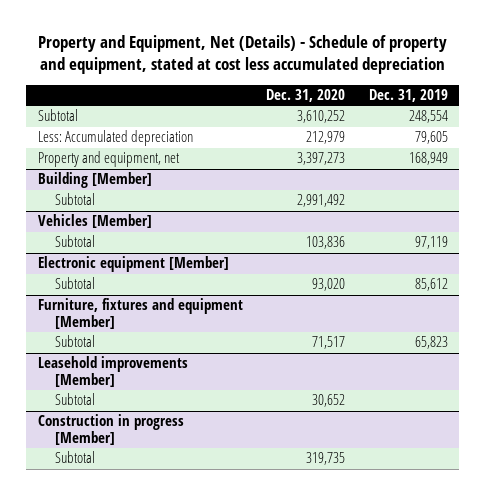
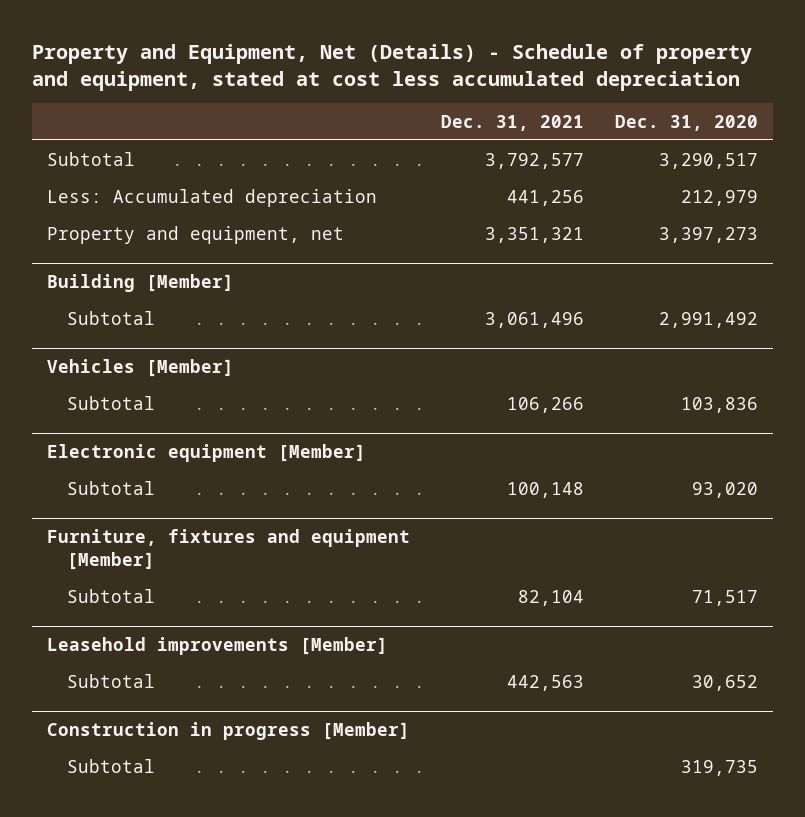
[368,89,448,103] Dec. 31, 2019 -> none
none -> [440,114,584,131] Dec. 31, 2021
[297,110,346,124] 3,610,252 -> [658,152,758,169] 3,290,517

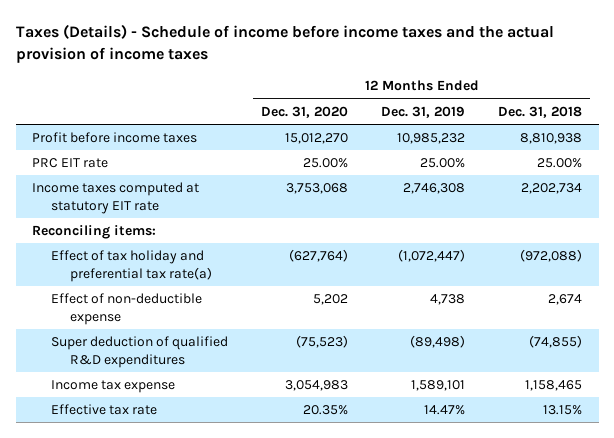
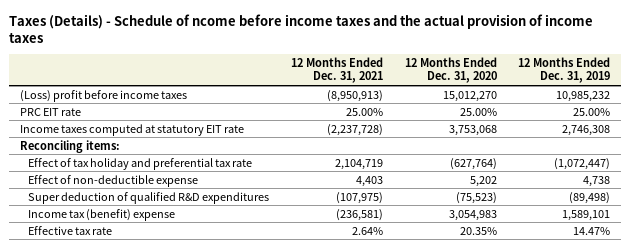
[15,24,554,64] Taxes (Details) - Schedule of income before income taxes and the actual provision of income taxes -> [8,14,593,44] Taxes (Details) - Schedule of ncome before income taxes and the actual provision of income taxes
[498,105,583,118] Dec. 31, 2018 -> none
none -> [291,57,384,84] 12 Months Ended Dec. 31, 2021
[32,132,198,144] Profit before income taxes -> [19,89,187,102] (Loss) profit before income taxes
[51,250,212,282] Effect of tax holiday and preferential tax rate(a) -> [28,157,253,170] Effect of tax holiday and preferential tax rate
[51,380,176,394] Income tax expense -> [28,208,176,221] Income tax (benefit) expense

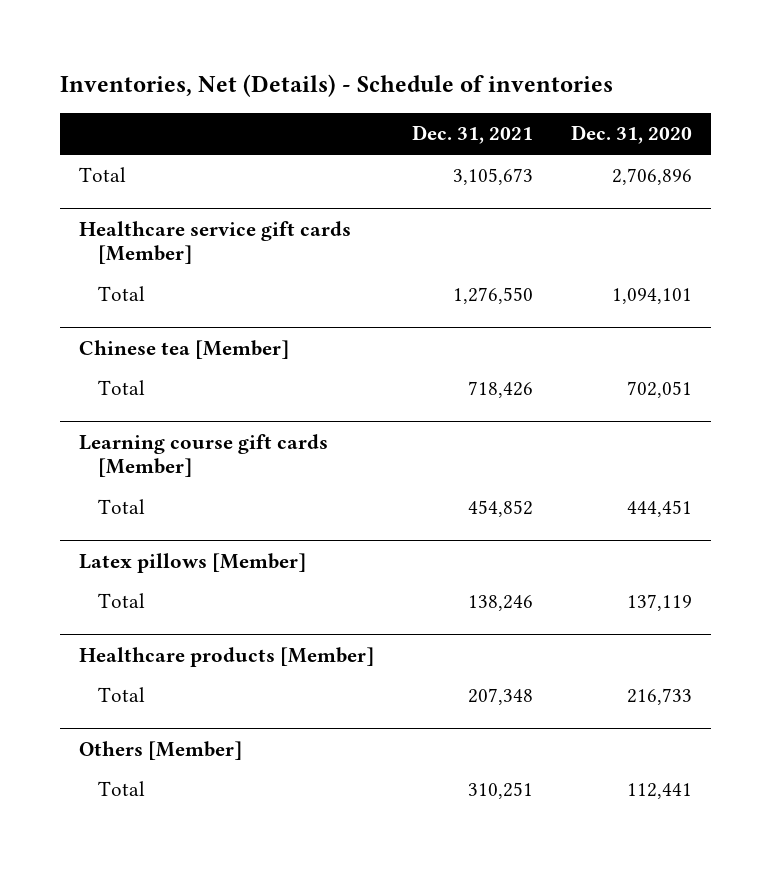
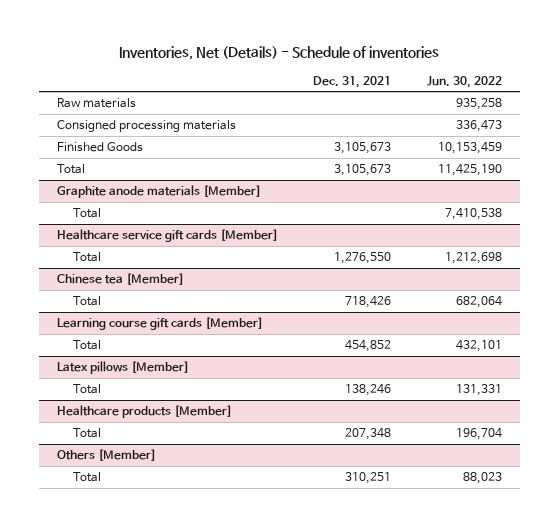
[571,125,693,145] Dec. 31, 2020 -> none
none -> [427,75,503,88] Jun. 30, 2022
none -> [56,98,136,109] Raw materials
none -> [56,120,236,133] Consigned processing materials
none -> [56,142,143,153] Finished Goods
none -> [56,185,261,199] Graphite anode materials [Member]
none -> [73,208,102,219] Total

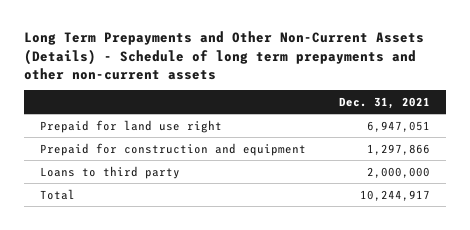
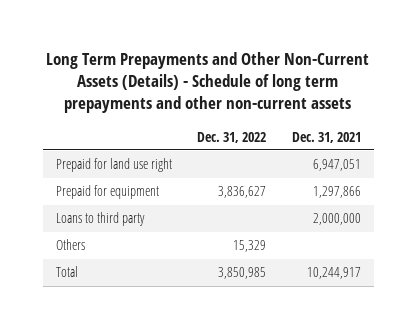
none -> [197,131,267,143] Dec. 31, 2022
[40,142,307,156] Prepaid for construction and equipment -> [55,185,159,200] Prepaid for equipment
none -> [55,239,85,251] Others

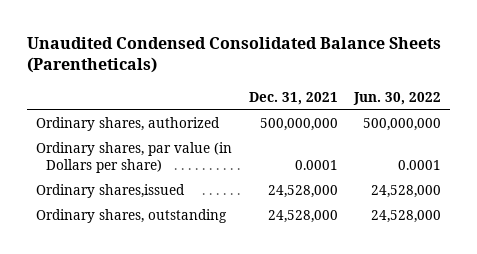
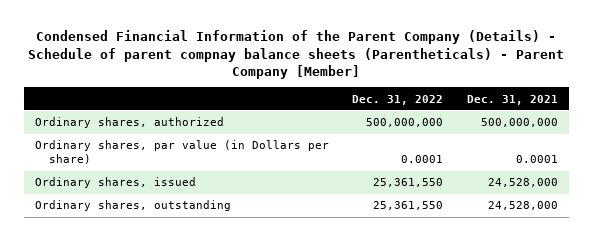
[27,36,442,74] Unaudited Condensed Consolidated Balance Sheets (Parentheticals) -> [28,30,565,80] Condensed Financial Information of the Parent Company (Details) - Schedule of parent compnay balance sheets (Parentheticals) - Parent Company [Member]
[353,91,442,105] Jun. 30, 2022 -> none
none -> [352,94,444,105] Dec. 31, 2022
[35,183,185,198] Ordinary shares,issued -> [35,177,197,189] Ordinary shares, issued

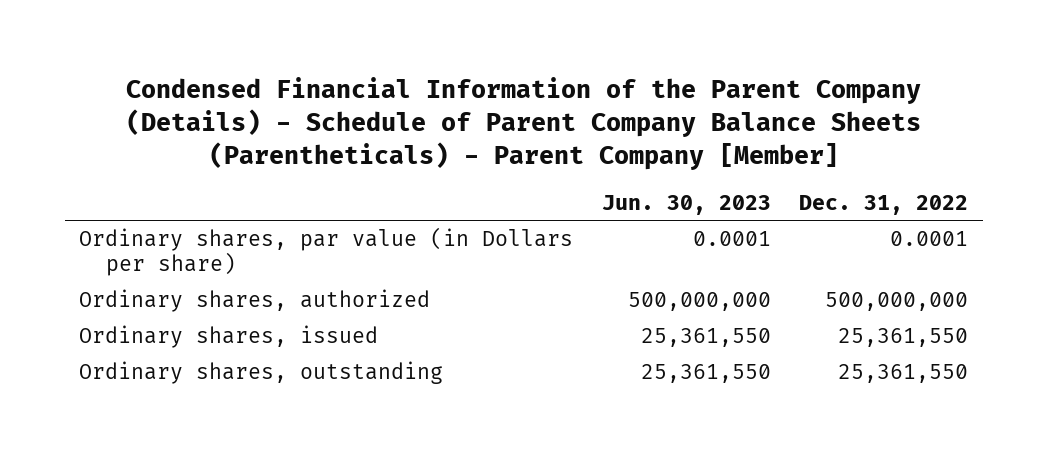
[28,30,565,80] Condensed Financial Information of the Parent Company (Details) - Schedule of parent compnay balance sheets (Parentheticals) - Parent Company [Member] -> [125,76,921,170] Condensed Financial Information of the Parent Company (Details) - Schedule of Parent Company Balance Sheets (Parentheticals) - Parent Company [Member]
[466,94,558,105] Dec. 31, 2021 -> none
none -> [601,195,771,216] Jun. 30, 2023
[35,117,225,129] Ordinary shares, authorized -> [79,289,431,313] Ordinary shares, authorized

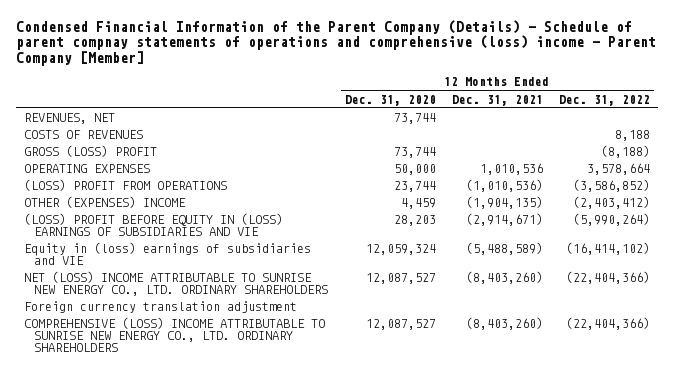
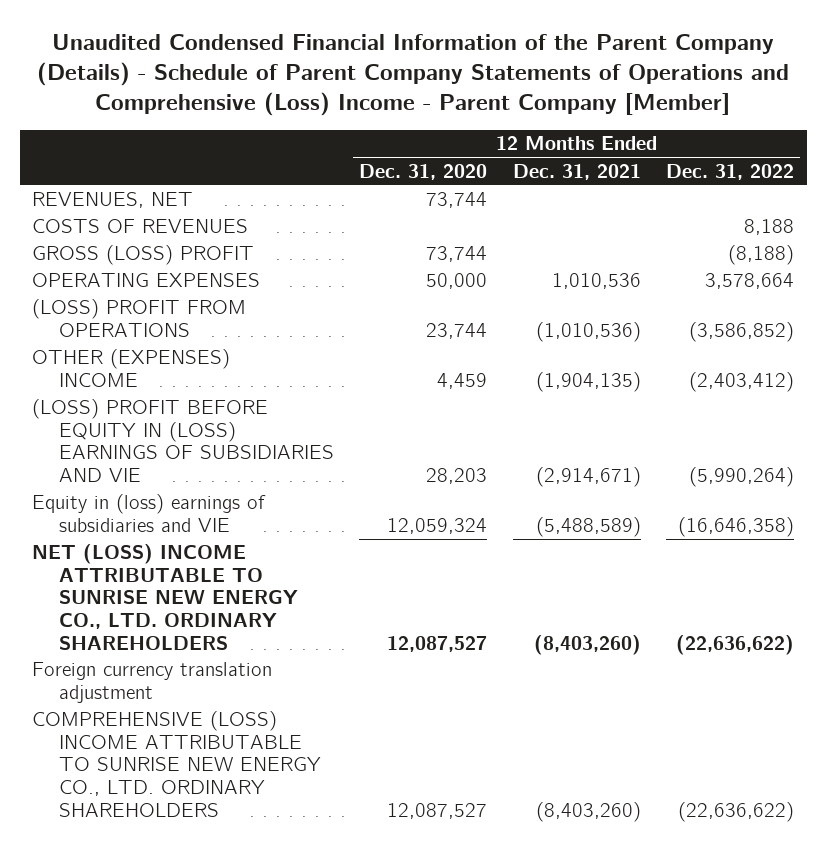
[16,19,657,66] Condensed Financial Information of the Parent Company (Details) - Schedule of parent compnay statements of operations and comprehensive (loss) income - Parent Company [Member] -> [37,33,790,117] Unaudited Condensed Financial Information of the Parent Company (Details) - Schedule of Parent Company Statements of Operations and Comprehensive (Loss) Income - Parent Company [Member]
[565,242,650,256] (16,414,102) -> [677,516,794,537] (16,646,358)
[565,271,650,285] (22,404,366) -> [675,634,794,655] (22,636,622)
[565,317,650,331] (22,404,366) -> [677,801,794,822] (22,636,622)

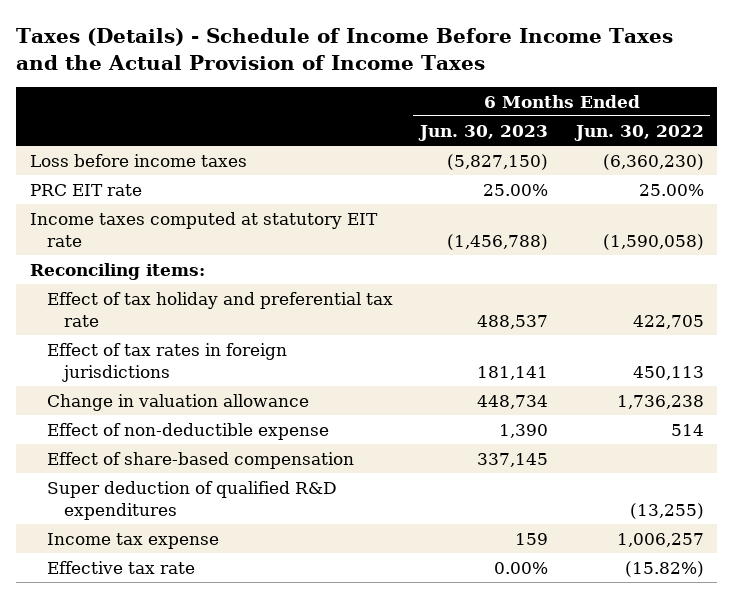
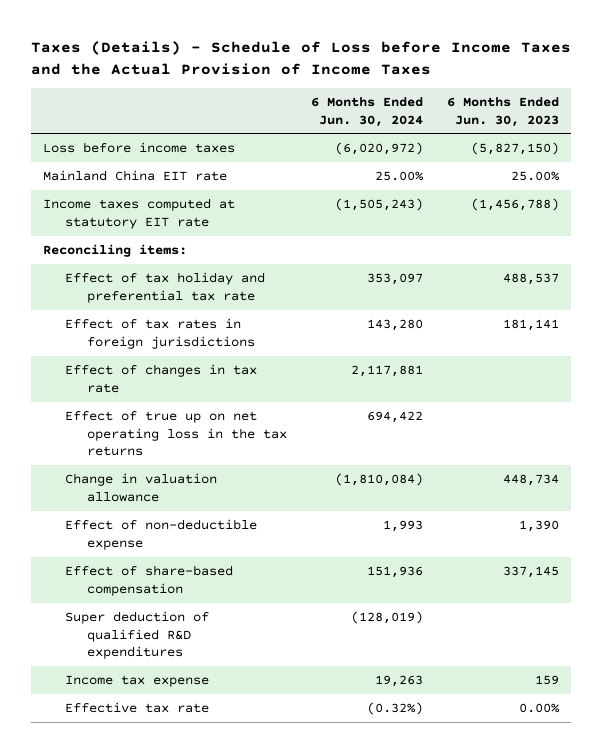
[16,27,674,70] Taxes (Details) - Schedule of Income Before Income Taxes and the Actual Provision of Income Taxes -> [30,41,571,75] Taxes (Details) - Schedule of Loss before Income Taxes and the Actual Provision of Income Taxes
[573,124,704,141] Jun. 30, 2022 -> none
none -> [311,96,424,127] 6 Months Ended Jun. 30, 2024
[29,183,142,196] PRC EIT rate -> [42,170,227,182] Mainland China EIT rate
none -> [65,364,258,393] Effect of changes in tax rate
none -> [65,411,288,457] Effect of true up on net operating loss in the tax returns

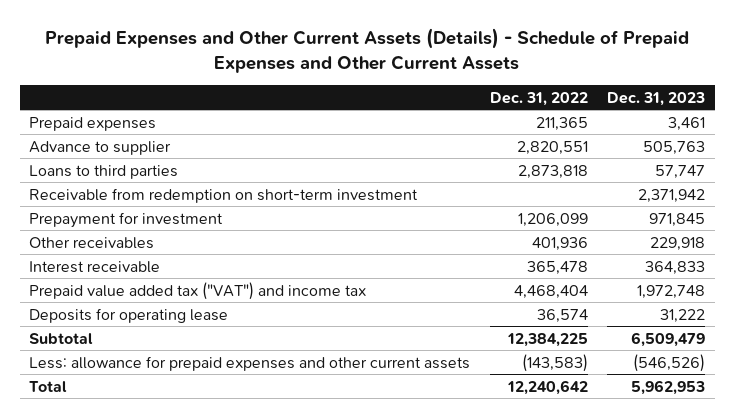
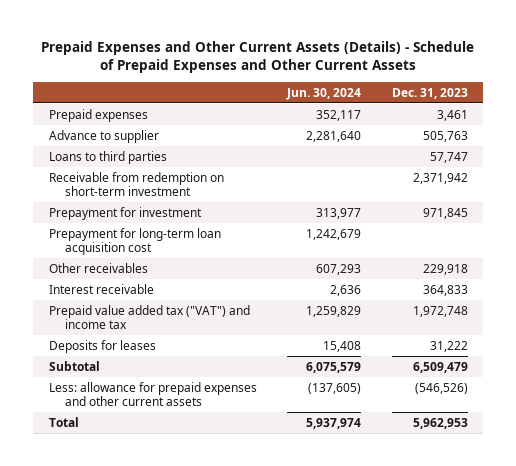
[489,91,588,106] Dec. 31, 2022 -> none
none -> [286,87,362,100] Jun. 30, 2024
none -> [48,227,221,255] Prepayment for long-term loan acquisition cost
[29,307,229,323] Deposits for operating lease -> [48,339,156,353] Deposits for leases

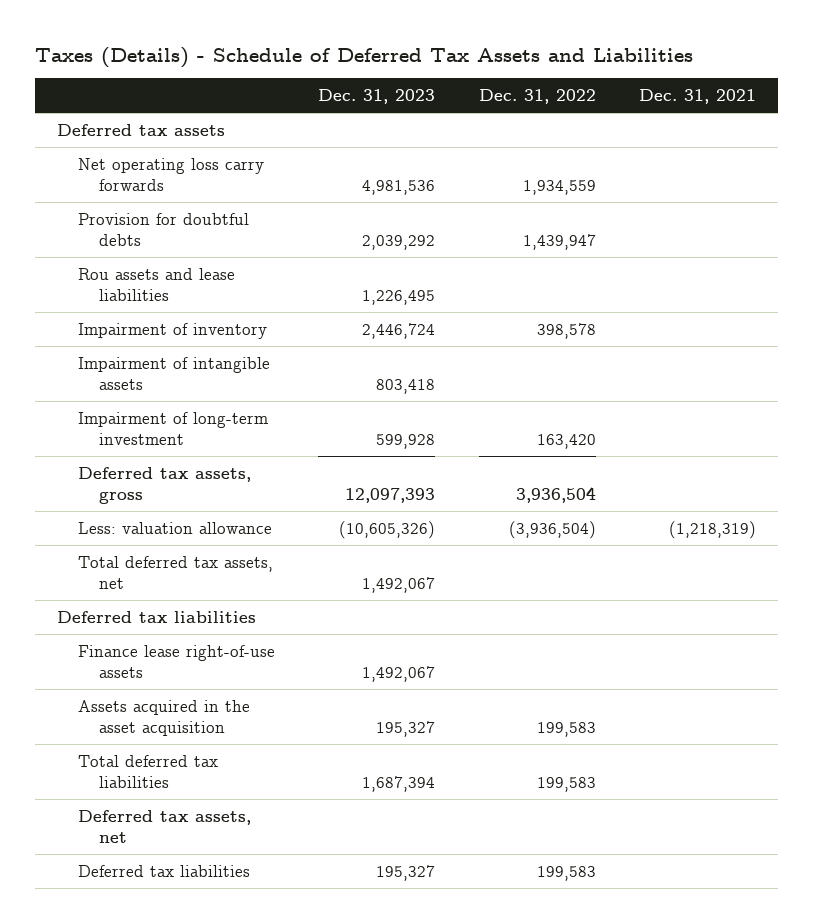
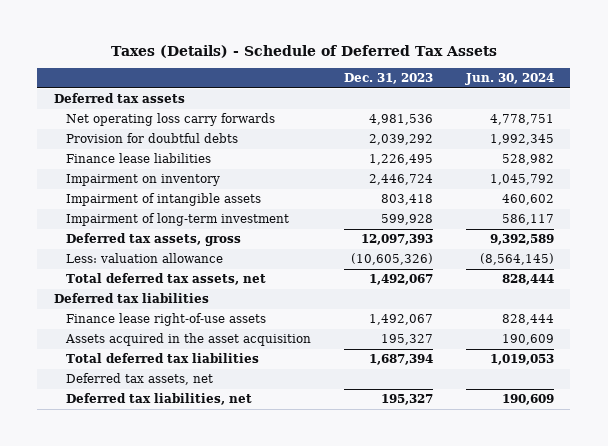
[35,46,694,68] Taxes (Details) - Schedule of Deferred Tax Assets and Liabilities -> [110,45,497,59] Taxes (Details) - Schedule of Deferred Tax Assets
[478,89,596,105] Dec. 31, 2022 -> none
[639,89,757,105] Dec. 31, 2021 -> none
none -> [464,73,554,86] Jun. 30, 2024
[77,267,235,302] Rou assets and lease liabilities -> [65,153,211,164] Finance lease liabilities
[77,322,267,339] Impairment of inventory -> [65,174,220,187] Impairment on inventory
[77,864,250,877] Deferred tax liabilities -> [65,393,252,406] Deferred tax liabilities, net

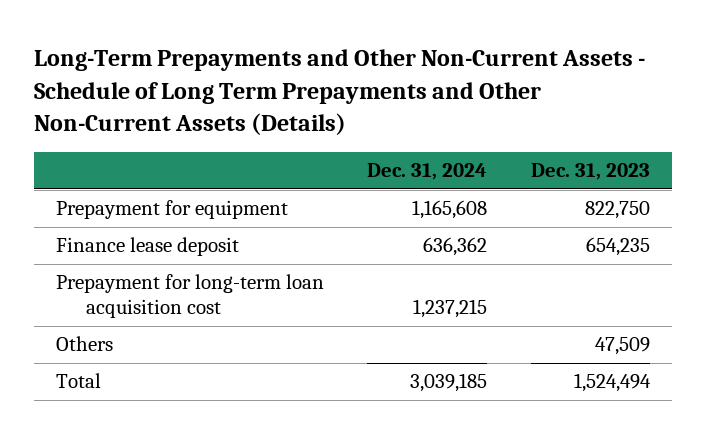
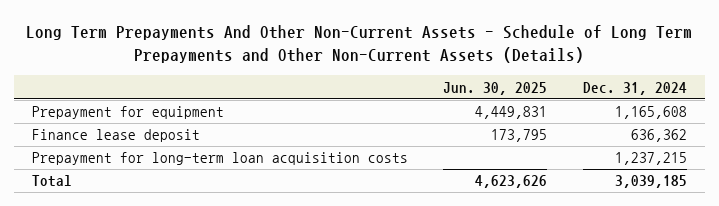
[33,49,645,136] Long-Term Prepayments and Other Non-Current Assets - Schedule of Long Term Prepayments and Other Non-Current Assets (Details) -> [26,25,693,64] Long Term Prepayments And Other Non-Current Assets - Schedule of Long Term Prepayments and Other Non-Current Assets (Details)
[531,163,651,181] Dec. 31, 2023 -> none
none -> [443,81,548,95] Jun. 30, 2025
[55,336,113,352] Others -> none
[55,274,324,319] Prepayment for long-term loan acquisition cost -> [32,152,409,166] Prepayment for long-term loan acquisition costs

